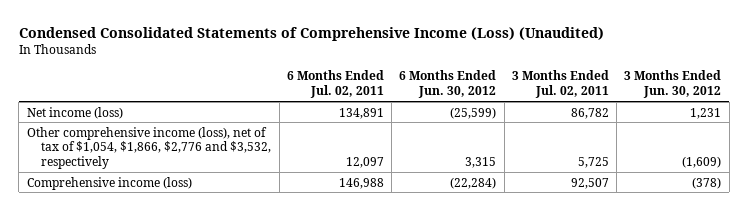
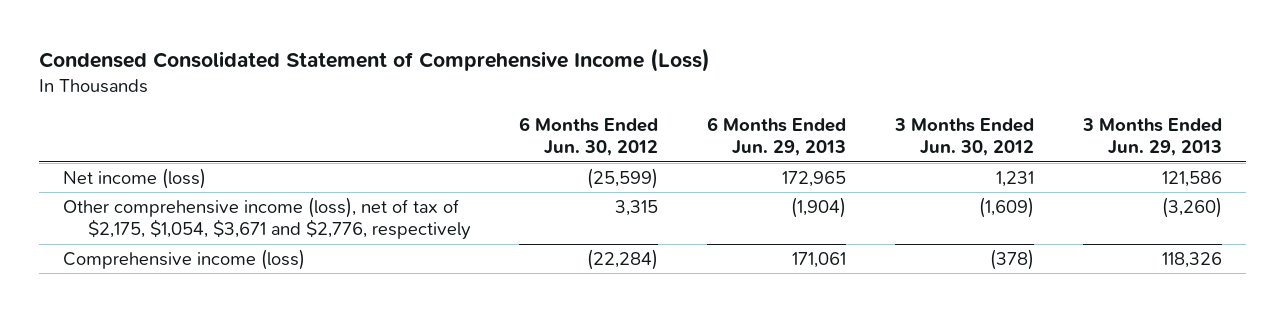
[18,26,604,41] Condensed Consolidated Statements of Comprehensive Income (Loss) (Unaudited) -> [38,48,710,73] Condensed Consolidated Statement of Comprehensive Income (Loss)
[286,70,384,99] 6 Months Ended Jul. 02, 2011 -> none
[511,70,609,99] 3 Months Ended Jul. 02, 2011 -> none
none -> [707,116,847,157] 6 Months Ended Jun. 29, 2013
none -> [1081,117,1222,157] 3 Months Ended Jun. 29, 2013
[26,126,272,170] Other comprehensive income (loss), net of tax of $1,054, $1,866, $2,776 and $3,532, respectively -> [62,196,471,241] Other comprehensive income (loss), net of tax of $2,175, $1,054, $3,671 and $2,776, respectively

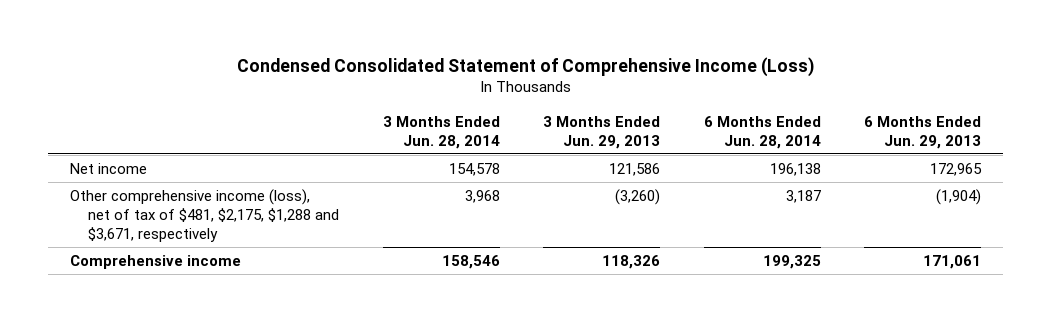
[519,116,659,157] 6 Months Ended Jun. 30, 2012 -> none
[893,117,1034,157] 3 Months Ended Jun. 30, 2012 -> none
none -> [382,115,500,149] 3 Months Ended Jun. 28, 2014
none -> [703,115,821,149] 6 Months Ended Jun. 28, 2014
[62,167,206,189] Net income (loss) -> [70,162,148,174] Net income
[62,196,471,241] Other comprehensive income (loss), net of tax of $2,175, $1,054, $3,671 and $2,776, respectively -> [70,188,340,243] Other comprehensive income (loss), net of tax of $481, $2,175, $1,288 and $3,671, respectively
[62,248,305,270] Comprehensive income (loss) -> [70,254,242,269] Comprehensive income

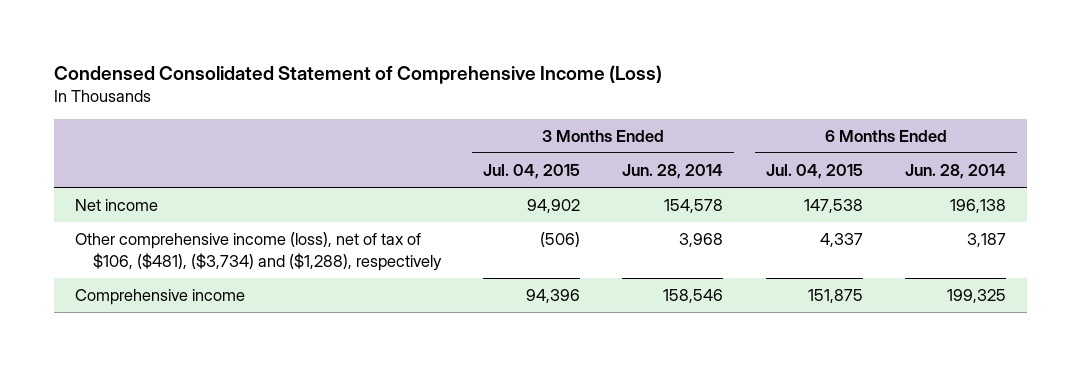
[543,115,661,149] 3 Months Ended Jun. 29, 2013 -> none
[864,115,982,149] 6 Months Ended Jun. 29, 2013 -> none
none -> [483,164,581,180] Jul. 04, 2015
none -> [765,164,863,180] Jul. 04, 2015
[70,188,340,243] Other comprehensive income (loss), net of tax of $481, $2,175, $1,288 and $3,671, respectively -> [75,232,442,271] Other comprehensive income (loss), net of tax of $106, ($481), ($3,734) and ($1,288), respectively

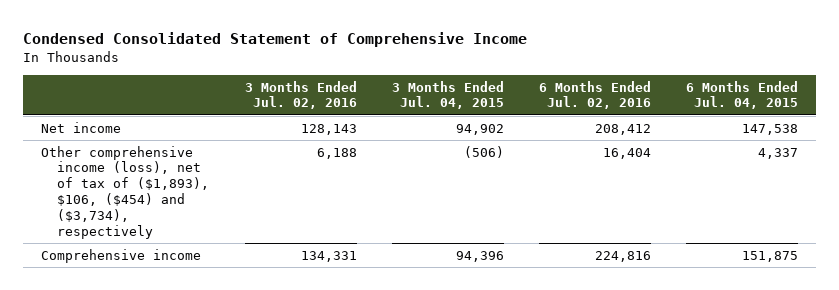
[53,64,662,84] Condensed Consolidated Statement of Comprehensive Income (Loss) -> [23,31,528,47] Condensed Consolidated Statement of Comprehensive Income
[622,164,724,180] Jun. 28, 2014 -> none
[905,164,1007,180] Jun. 28, 2014 -> none
none -> [244,80,357,110] 3 Months Ended Jul. 02, 2016
none -> [538,80,651,110] 6 Months Ended Jul. 02, 2016
[75,232,442,271] Other comprehensive income (loss), net of tax of $106, ($481), ($3,734) and ($1,288), respectively -> [40,145,210,239] Other comprehensive income (loss), net of tax of ($1,893), $106, ($454) and ($3,734), respectively

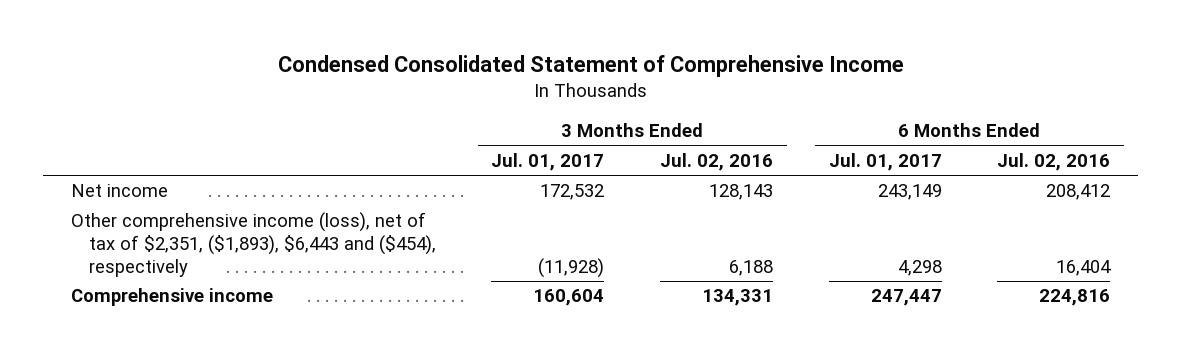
[391,80,504,110] 3 Months Ended Jul. 04, 2015 -> none
[686,80,799,110] 6 Months Ended Jul. 04, 2015 -> none
none -> [491,152,605,171] Jul. 01, 2017
none -> [828,152,942,171] Jul. 01, 2017
[40,145,210,239] Other comprehensive income (loss), net of tax of ($1,893), $106, ($454) and ($3,734), respectively -> [71,212,436,278] Other comprehensive income (loss), net of tax of $2,351, ($1,893), $6,443 and ($454), respectively

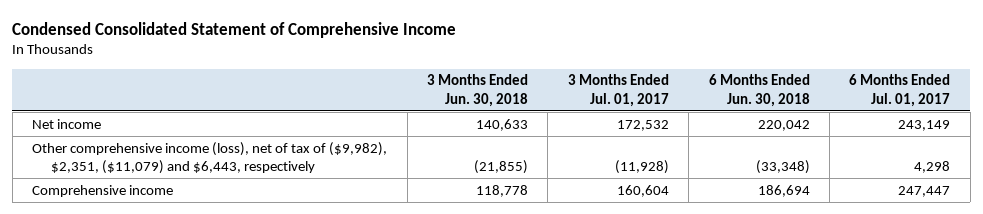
[659,152,773,171] Jul. 02, 2016 -> none
[997,152,1111,171] Jul. 02, 2016 -> none
none -> [427,74,529,107] 3 Months Ended Jun. 30, 2018
none -> [708,74,810,107] 6 Months Ended Jun. 30, 2018
[71,212,436,278] Other comprehensive income (loss), net of tax of $2,351, ($1,893), $6,443 and ($454), respectively -> [32,141,388,174] Other comprehensive income (loss), net of tax of ($9,982), $2,351, ($11,079) and $6,443, respectively

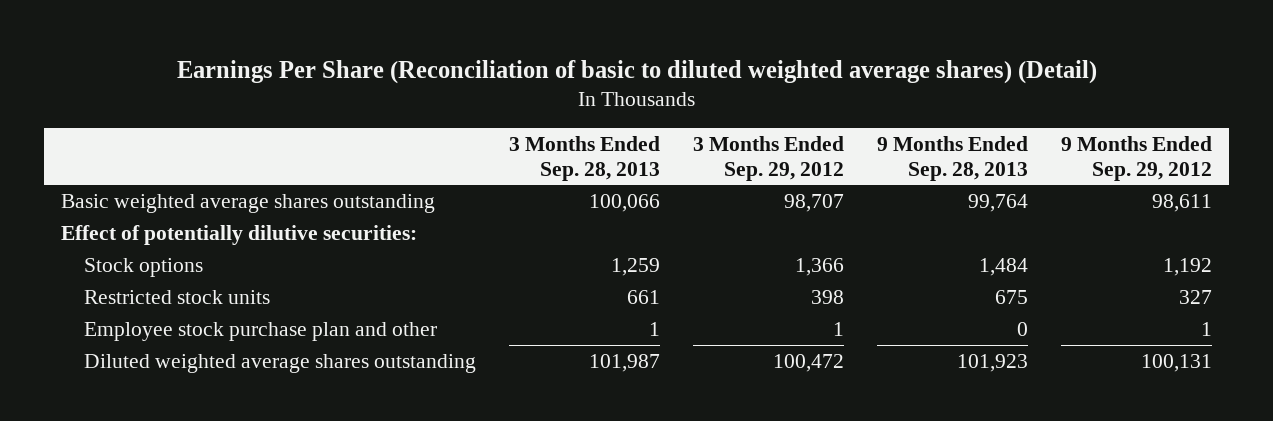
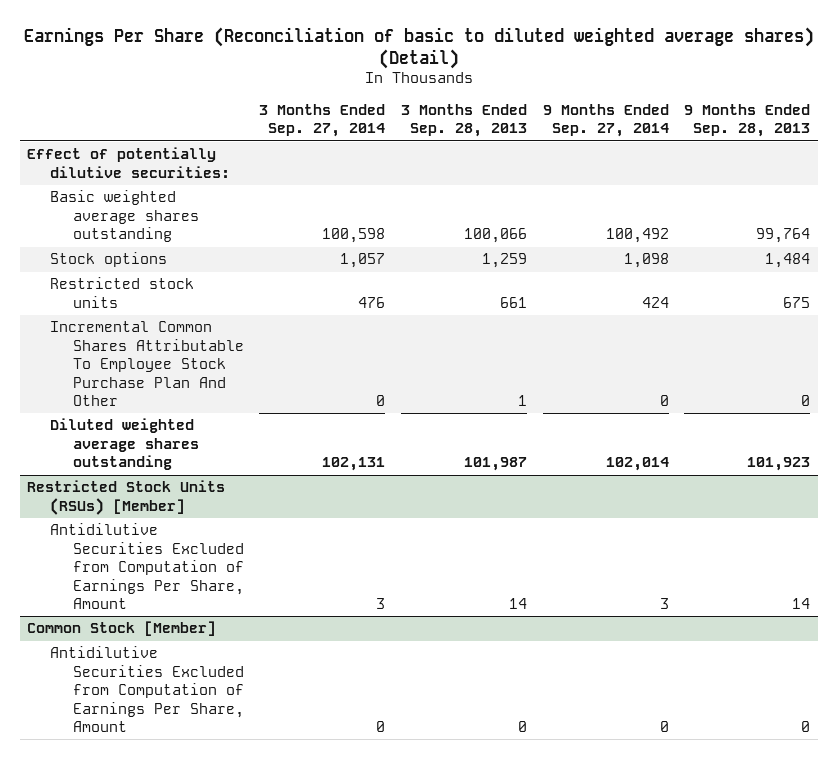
[693,135,845,181] 3 Months Ended Sep. 29, 2012 -> none
[1061,135,1213,181] 9 Months Ended Sep. 29, 2012 -> none
none -> [259,104,386,138] 3 Months Ended Sep. 27, 2014
none -> [542,104,669,138] 9 Months Ended Sep. 27, 2014
[61,193,436,213] Basic weighted average shares outstanding -> [49,190,199,243] Basic weighted average shares outstanding
[84,321,438,341] Employee stock purchase plan and other -> [49,321,244,406] Incremental Common Shares Attributable To Employee Stock Purchase Plan And Other
none -> [27,480,226,515] Restricted Stock Units (RSUs) [Member]
none -> [49,523,244,609] Antidilutive Securities Excluded from Computation of Earnings Per Share, Amount
none -> [27,621,217,637] Common Stock [Member]
none -> [49,646,244,732] Antidilutive Securities Excluded from Computation of Earnings Per Share, Amount

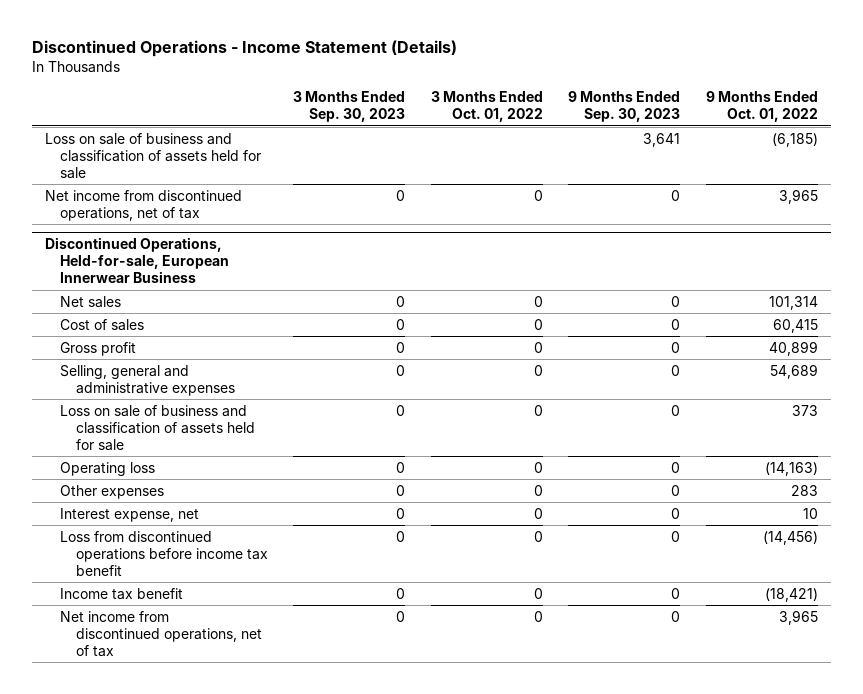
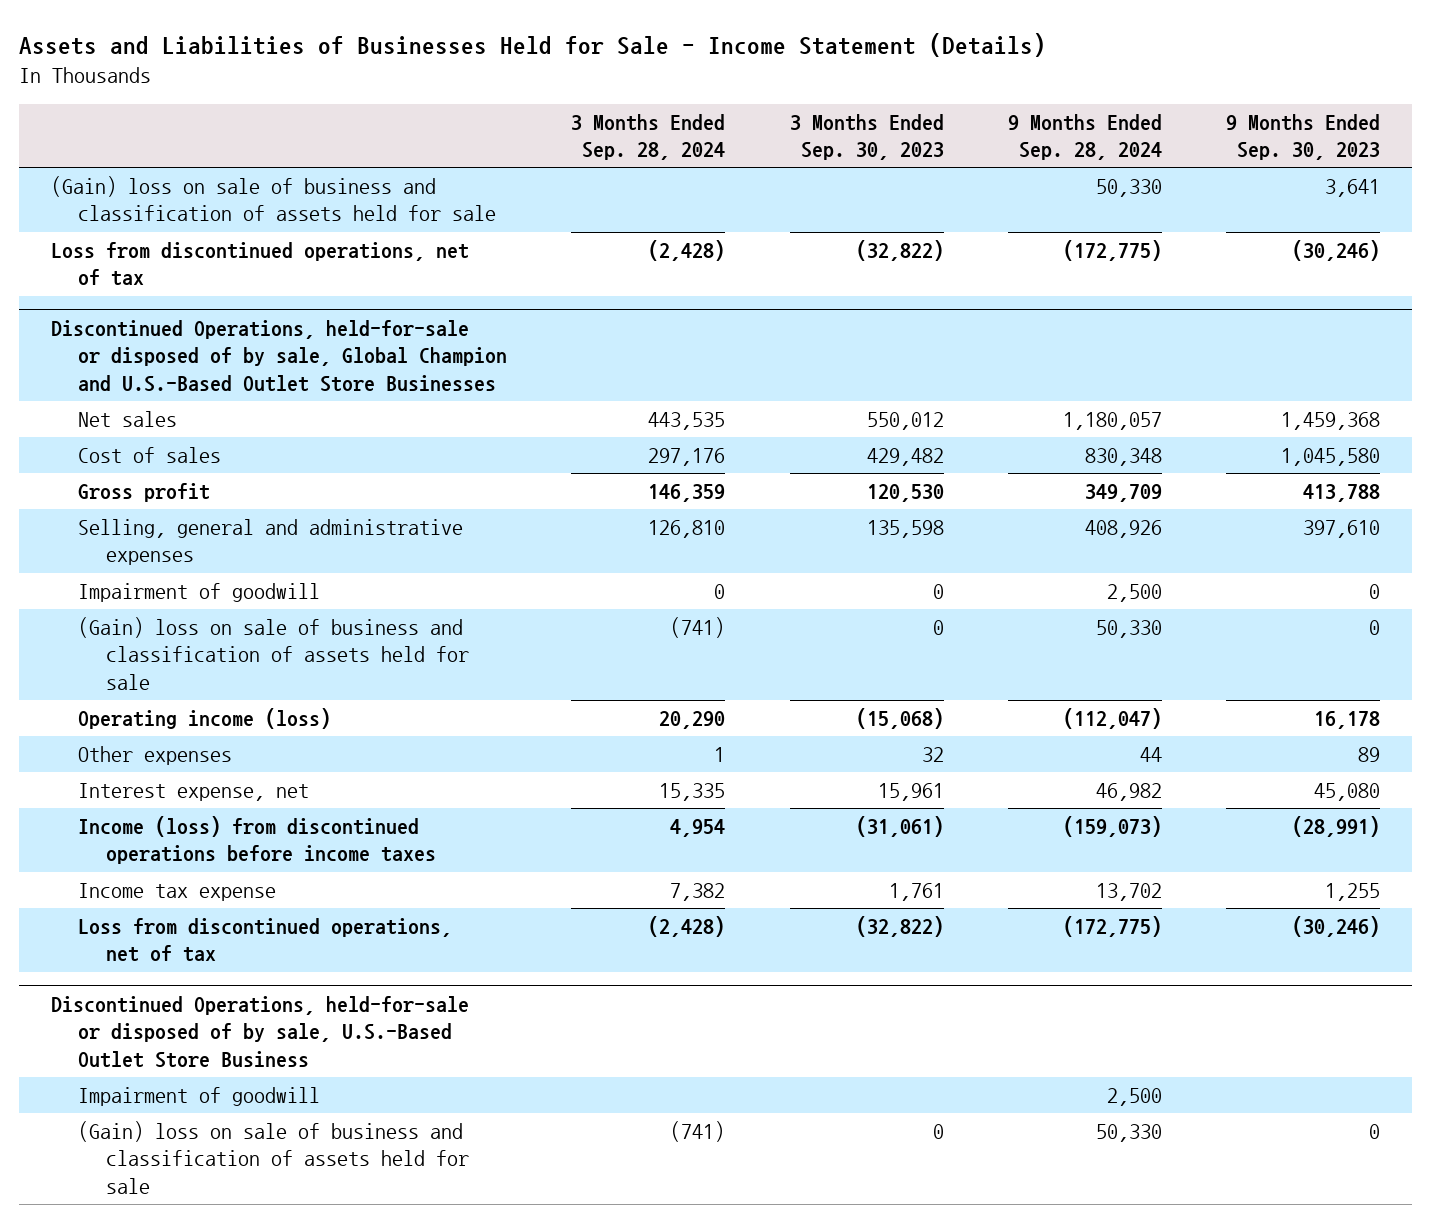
[31,40,457,58] Discontinued Operations - Income Statement (Details) -> [18,32,1046,57] Assets and Liabilities of Businesses Held for Sale - Income Statement (Details)
[430,91,543,123] 3 Months Ended Oct. 01, 2022 -> none
[706,91,819,123] 9 Months Ended Oct. 01, 2022 -> none
none -> [571,113,726,161] 3 Months Ended Sep. 28, 2024
none -> [1007,113,1162,161] 9 Months Ended Sep. 28, 2024
[44,237,230,284] Discontinued Operations, Held-for-sale, European Innerwear Business -> none
[44,132,262,179] Loss on sale of business and classification of assets held for sale -> [50,176,497,222] (Gain) loss on sale of business and classification of assets held for sale
[44,189,242,221] Net income from discontinued operations, net of tax -> [50,242,469,287] Loss from discontinued operations, net of tax
[396,189,406,201] 0 -> [855,240,944,262] (32,822)
[671,189,681,201] 0 -> [1291,240,1380,262] (30,246)
none -> [50,319,508,392] Discontinued Operations, held-for-sale or disposed of by sale, Global Champion and U.S.-Based Outlet Store Businesses
[396,295,406,307] 0 -> [866,412,944,431] 550,012
[671,295,681,307] 0 -> [1280,412,1380,431] 1,459,368
[396,318,406,330] 0 -> [866,448,944,467] 429,482
[671,318,681,330] 0 -> [1280,448,1380,467] 1,045,580
[396,341,406,353] 0 -> [866,484,944,503] 120,530
[671,341,681,353] 0 -> [1302,484,1380,503] 413,788
[396,364,406,376] 0 -> [866,520,944,539] 135,598
[671,364,681,376] 0 -> [1302,520,1380,539] 397,610
none -> [78,583,321,603] Impairment of goodwill
[60,404,255,451] Loss on sale of business and classification of assets held for sale -> [78,617,469,690] (Gain) loss on sale of business and classification of assets held for sale
[60,461,156,476] Operating loss -> [78,708,332,730] Operating income (loss)
[396,461,406,473] 0 -> [855,708,944,730] (15,068)
[671,461,681,473] 0 -> [1313,711,1380,730] 16,178
[396,484,406,496] 0 -> [921,747,944,763] 32
[671,484,681,496] 0 -> [1357,747,1380,763] 89
[396,507,406,519] 0 -> [877,783,944,802] 15,961
[671,507,681,519] 0 -> [1313,783,1380,802] 45,080
[60,530,268,576] Loss from discontinued operations before income tax benefit -> [78,816,436,865] Income (loss) from discontinued operations before income taxes
[396,530,406,542] 0 -> [855,816,944,838] (31,061)
[671,530,681,542] 0 -> [1291,816,1380,838] (28,991)
[60,587,184,600] Income tax benefit -> [78,883,277,902] Income tax expense
[396,587,406,599] 0 -> [888,883,944,902] 1,761
[671,587,681,599] 0 -> [1324,883,1380,902] 1,255
[60,610,262,657] Net income from discontinued operations, net of tax -> [78,918,453,963] Loss from discontinued operations, net of tax
[396,610,406,622] 0 -> [855,916,944,938] (32,822)
[671,610,681,622] 0 -> [1291,916,1380,938] (30,246)
none -> [50,995,469,1068] Discontinued Operations, held-for-sale or disposed of by sale, U.S.-Based Outlet Store Business
none -> [78,1087,321,1107] Impairment of goodwill
none -> [78,1121,469,1194] (Gain) loss on sale of business and classification of assets held for sale

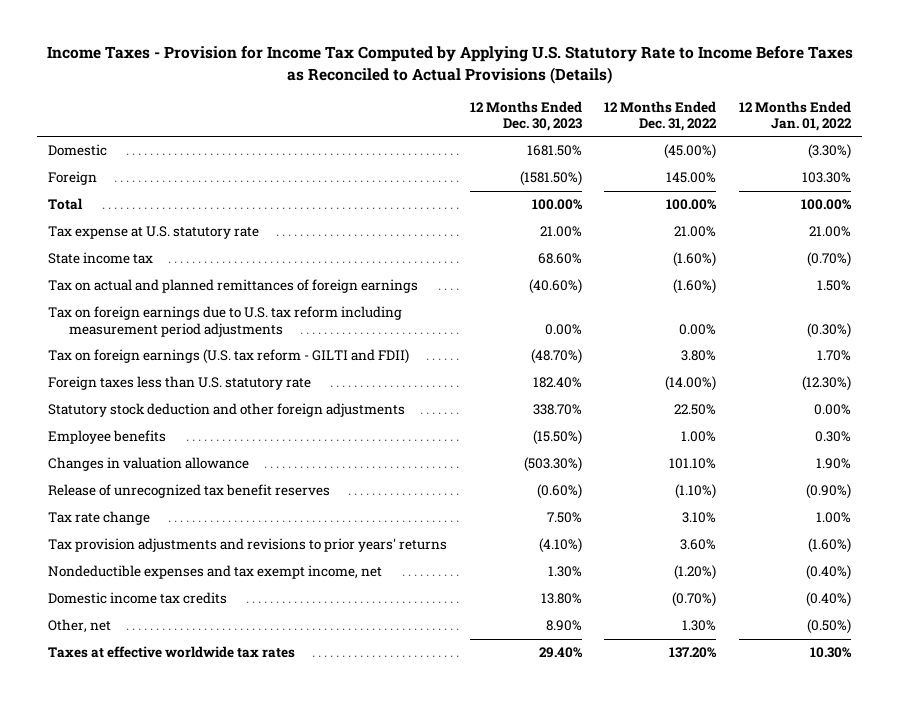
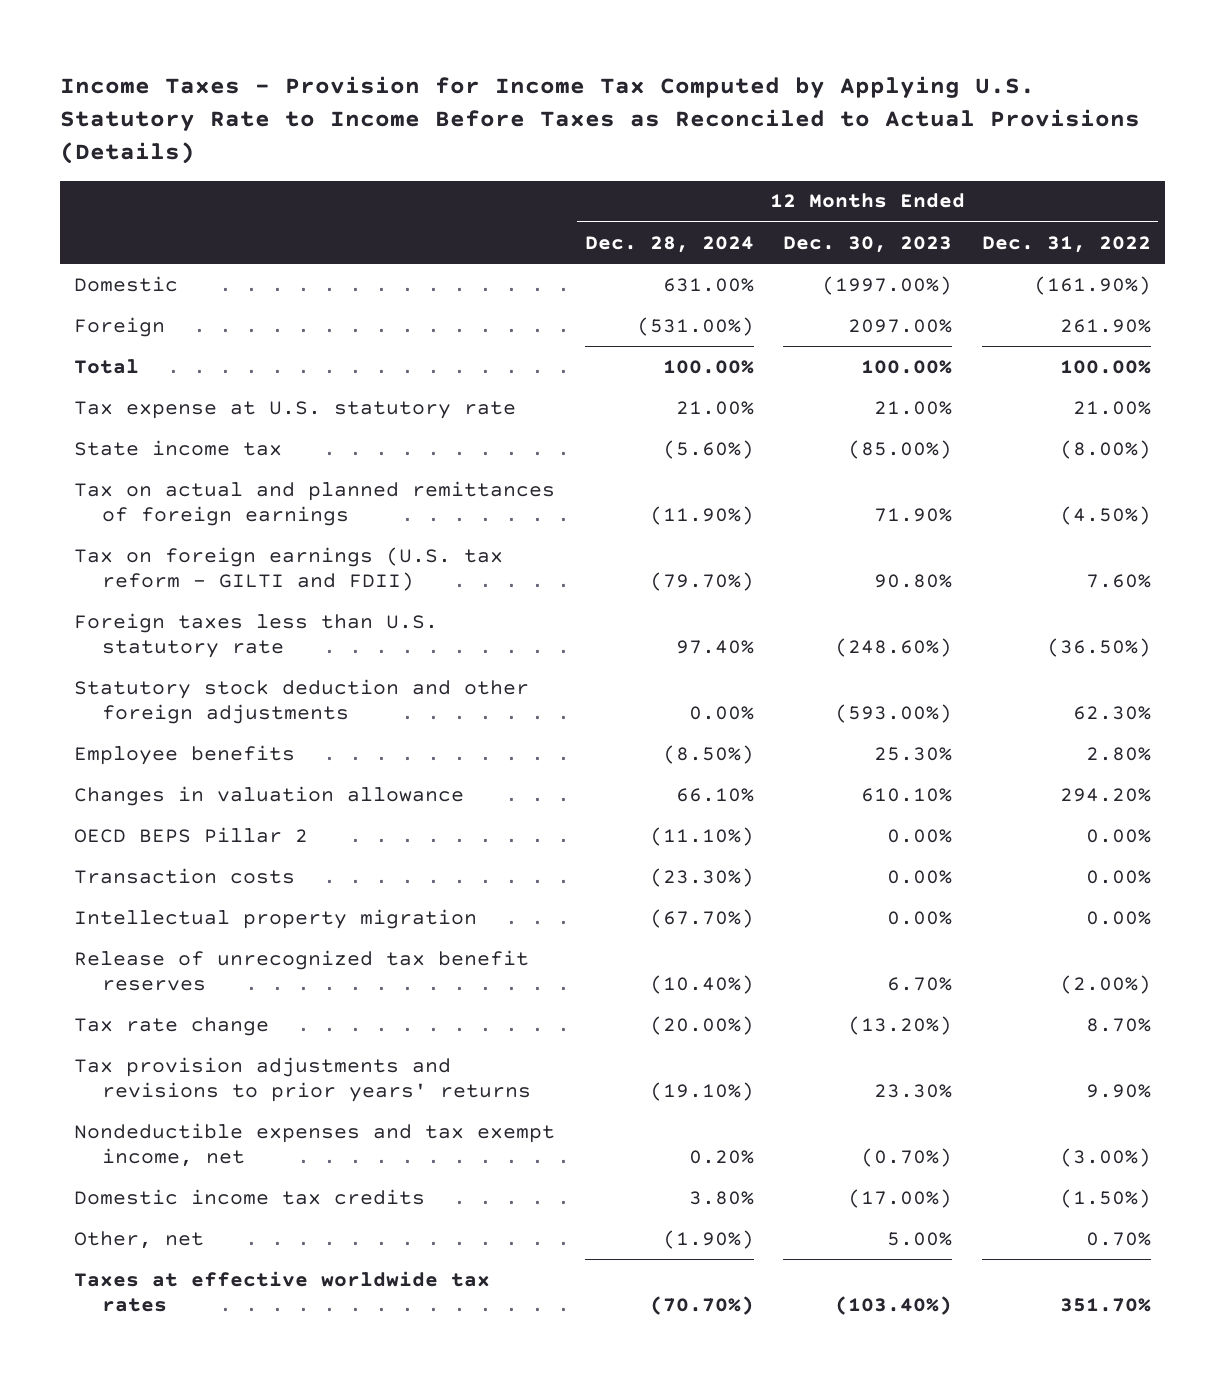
[738,100,852,132] 12 Months Ended Jan. 01, 2022 -> none
none -> [584,235,754,253] Dec. 28, 2024
[526,145,582,157] 1681.50% -> [822,275,953,295] (1997.00%)
[664,144,717,160] (45.00%) -> [1033,275,1151,295] (161.90%)
[519,171,582,187] (1581.50%) -> [848,318,953,333] 2097.00%
[666,172,717,184] 145.00% -> [1059,318,1151,333] 261.90%
[48,306,403,337] Tax on foreign earnings due to U.S. tax reform including measurement period adjustments -> none
[537,253,582,265] 68.60% -> [848,439,953,459] (85.00%)
[673,252,717,268] (1.60%) -> [1059,439,1151,459] (8.00%)
[528,279,582,295] (40.60%) -> [874,507,953,522] 71.90%
[673,279,717,295] (1.60%) -> [1059,505,1151,525] (4.50%)
[530,349,582,365] (48.70%) -> [874,573,953,588] 90.80%
[681,350,717,362] 3.80% -> [1085,573,1151,588] 7.60%
[532,377,582,389] 182.40% -> [835,637,953,657] (248.60%)
[665,376,717,392] (14.00%) -> [1046,637,1151,657] (36.50%)
[532,404,582,416] 338.70% -> [835,703,953,723] (593.00%)
[674,404,717,416] 22.50% -> [1072,705,1151,720] 62.30%
[532,430,582,446] (15.50%) -> [874,746,953,761] 25.30%
[681,431,717,443] 1.00% -> [1085,746,1151,761] 2.80%
[523,457,582,473] (503.30%) -> [861,787,953,802] 610.10%
[669,458,717,470] 101.10% -> [1059,787,1151,802] 294.20%
none -> [74,826,309,843] OECD BEPS Pillar 2
none -> [74,867,296,884] Transaction costs
none -> [74,908,478,929] Intellectual property migration
[536,484,582,500] (0.60%) -> [887,976,953,991] 6.70%
[675,484,717,500] (1.10%) -> [1059,974,1151,994] (2.00%)
[546,512,582,524] 7.50% -> [848,1015,953,1035] (13.20%)
[682,512,717,524] 3.10% -> [1085,1017,1151,1032] 8.70%
[538,538,582,554] (4.10%) -> [874,1083,953,1098] 23.30%
[680,539,717,551] 3.60% -> [1085,1083,1151,1098] 9.90%
[547,566,582,578] 1.30% -> [861,1147,953,1167] (0.70%)
[674,565,717,581] (1.20%) -> [1059,1147,1151,1167] (3.00%)
[540,593,582,605] 13.80% -> [848,1188,953,1208] (17.00%)
[672,592,717,608] (0.70%) -> [1059,1188,1151,1208] (1.50%)
[545,620,582,632] 8.90% -> [887,1231,953,1246] 5.00%
[682,620,717,632] 1.30% -> [1085,1231,1151,1246] 0.70%
[538,647,583,659] 29.40% -> [835,1295,953,1315] (103.40%)
[669,647,718,659] 137.20% -> [1059,1297,1151,1312] 351.70%

